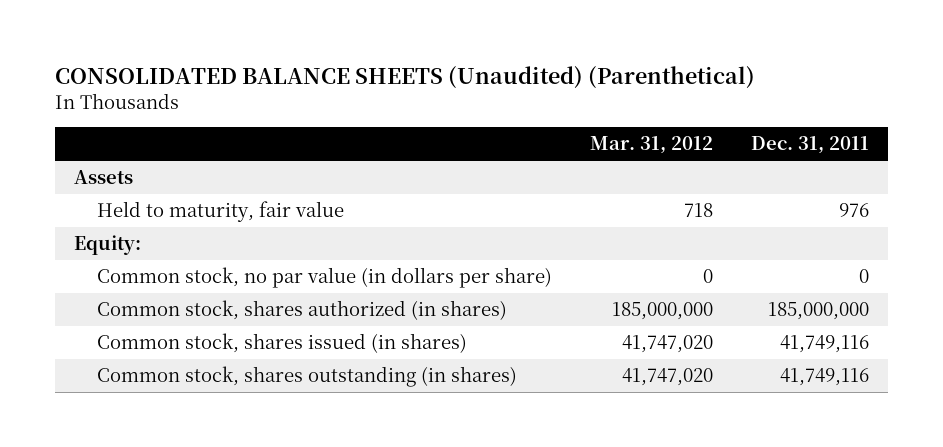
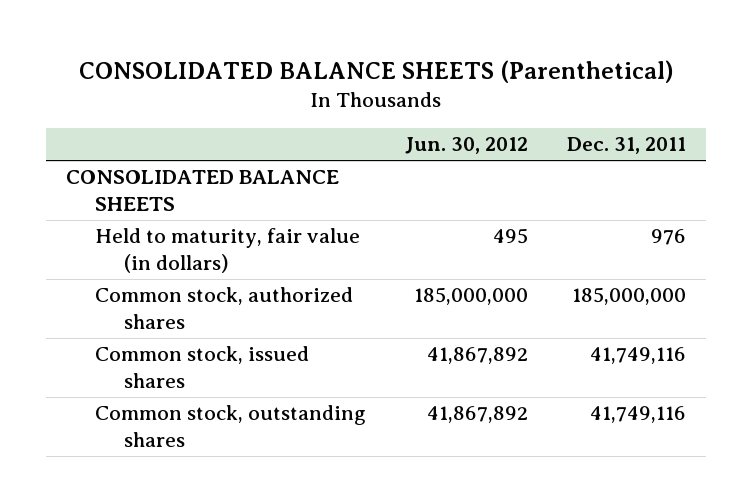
[54,65,755,89] CONSOLIDATED BALANCE SHEETS (Unaudited) (Parenthetical) -> [79,59,675,83] CONSOLIDATED BALANCE SHEETS (Parenthetical)
[590,136,714,155] Mar. 31, 2012 -> none
none -> [405,137,529,155] Jun. 30, 2012
[73,170,133,185] Assets -> none
[73,235,141,256] Equity: -> none
[96,267,552,289] Common stock, no par value (in dollars per share) -> none
none -> [66,170,340,212] CONSOLIDATED BALANCE SHEETS
[96,201,344,223] Held to maturity, fair value -> [95,228,361,274] Held to maturity, fair value (in dollars)
[96,300,507,321] Common stock, shares authorized (in shares) -> [95,287,354,330] Common stock, authorized shares
[96,333,467,354] Common stock, shares issued (in shares) -> [95,346,310,389] Common stock, issued shares
[96,366,517,388] Common stock, shares outstanding (in shares) -> [95,405,367,448] Common stock, outstanding shares

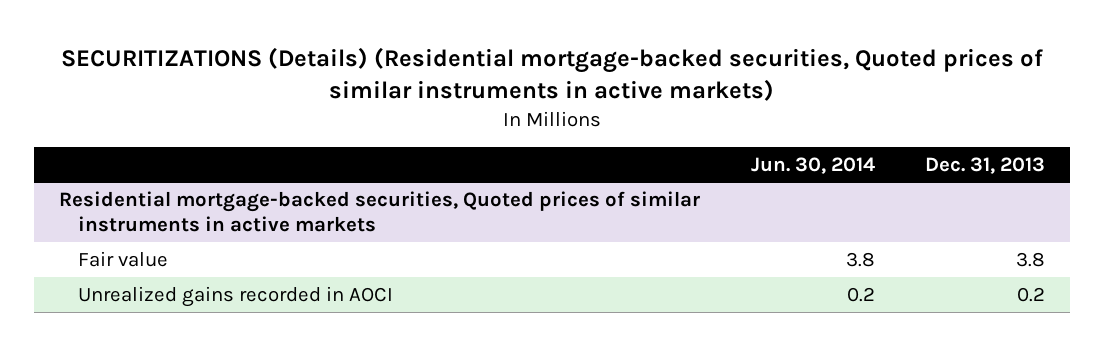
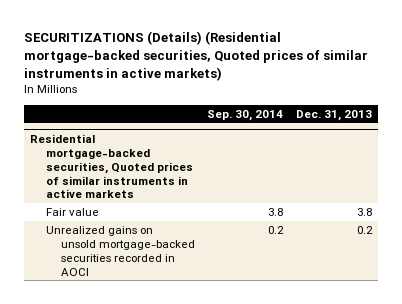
[750,156,875,174] Jun. 30, 2014 -> none
none -> [207,109,284,121] Sep. 30, 2014
[78,285,394,307] Unrealized gains recorded in AOCI -> [45,225,195,276] Unrealized gains on unsold mortgage-backed securities recorded in AOCI

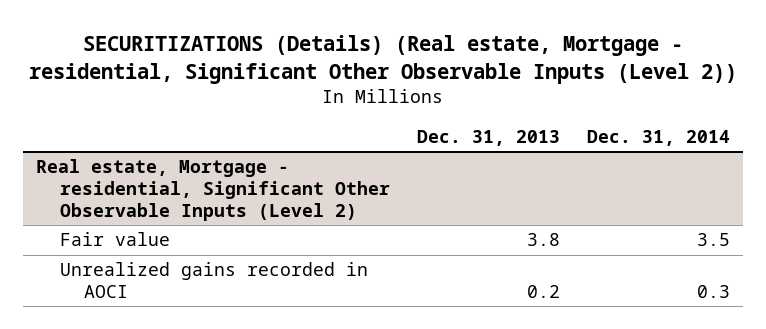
[24,30,369,81] SECURITIZATIONS (Details) (Residential mortgage-backed securities, Quoted prices of similar instruments in active markets) -> [28,34,737,84] SECURITIZATIONS (Details) (Real estate, Mortgage - residential, Significant Other Observable Inputs (Level 2))
[207,109,284,121] Sep. 30, 2014 -> none
none -> [586,129,730,146] Dec. 31, 2014
[30,133,193,199] Residential mortgage-backed securities, Quoted prices of similar instruments in active markets -> none
none -> [36,159,391,221] Real estate, Mortgage - residential, Significant Other Observable Inputs (Level 2)
[45,225,195,276] Unrealized gains on unsold mortgage-backed securities recorded in AOCI -> [60,262,369,299] Unrealized gains recorded in AOCI

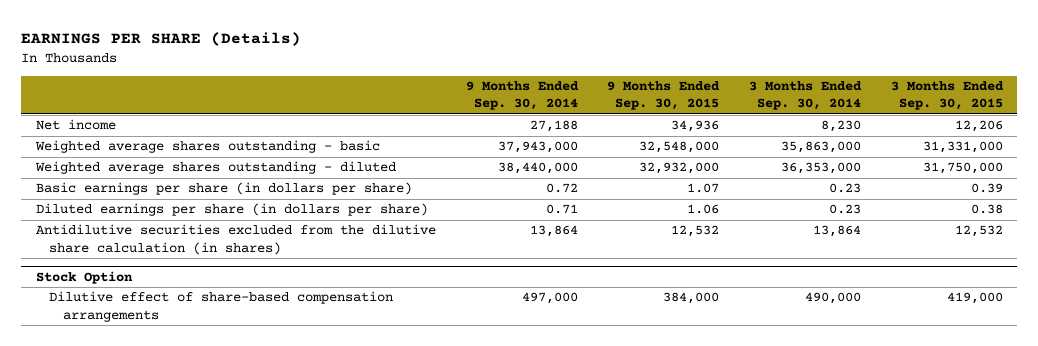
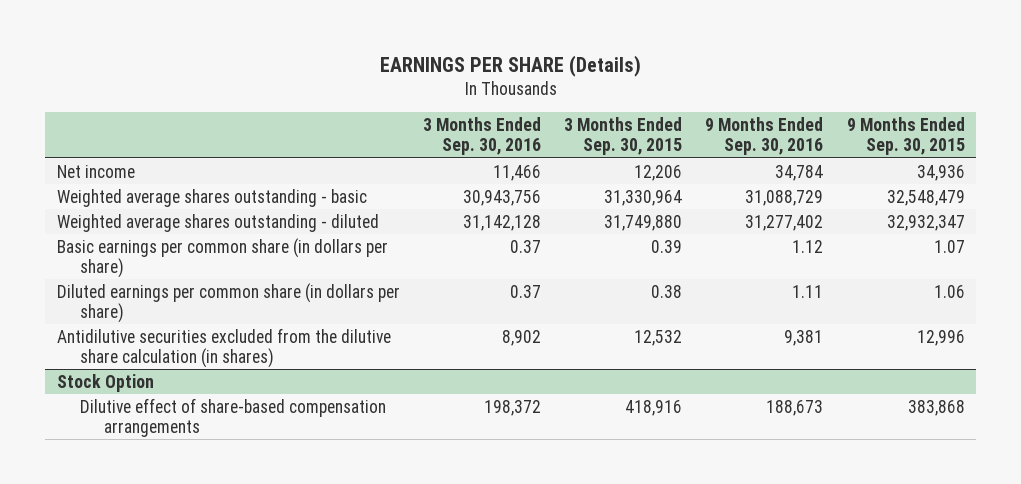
[465,81,579,111] 9 Months Ended Sep. 30, 2014 -> none
[748,81,862,111] 3 Months Ended Sep. 30, 2014 -> none
none -> [422,116,541,156] 3 Months Ended Sep. 30, 2016
none -> [705,116,824,156] 9 Months Ended Sep. 30, 2016
[639,141,720,154] 32,548,000 -> [886,189,965,206] 32,548,479
[922,141,1003,154] 31,331,000 -> [604,189,683,206] 31,330,964
[639,162,720,175] 32,932,000 -> [886,214,965,231] 32,932,347
[922,162,1003,175] 31,750,000 -> [604,214,683,231] 31,749,880
[35,182,412,196] Basic earnings per share (in dollars per share) -> [56,237,388,279] Basic earnings per common share (in dollars per share)
[35,203,428,217] Diluted earnings per share (in dollars per share) -> [56,282,400,324] Diluted earnings per common share (in dollars per share)
[671,225,720,238] 12,532 -> [916,329,965,346] 12,996
[663,292,720,305] 384,000 -> [907,399,965,416] 383,868
[946,292,1003,305] 419,000 -> [625,399,683,416] 418,916

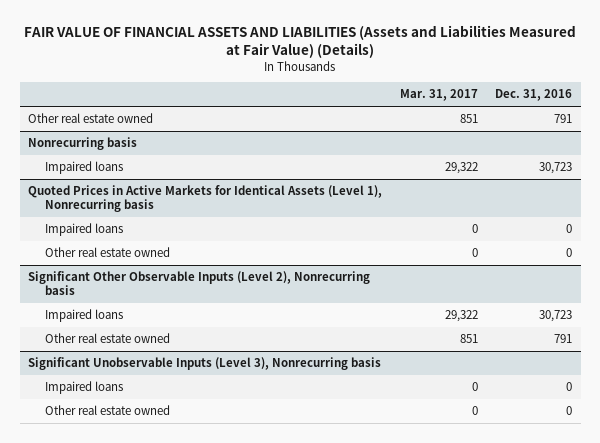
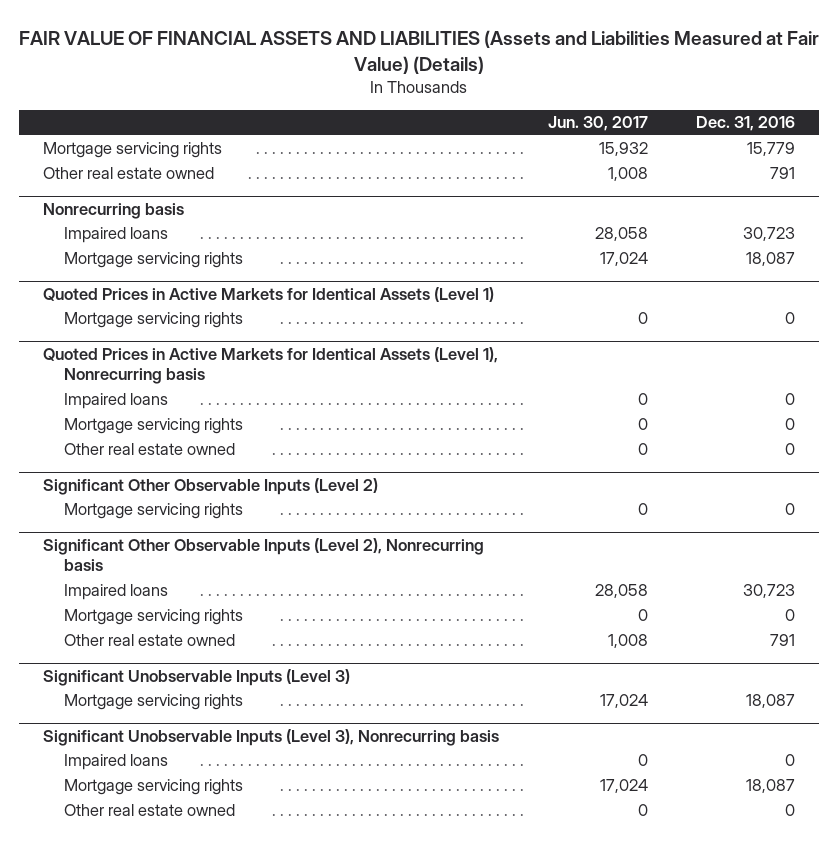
[399,89,478,102] Mar. 31, 2017 -> none
none -> [547,116,648,132] Jun. 30, 2017
none -> [43,142,223,159] Mortgage servicing rights
none -> [64,252,244,269] Mortgage servicing rights
none -> [43,286,495,302] Quoted Prices in Active Markets for Identical Assets (Level 1)
none -> [64,312,244,329] Mortgage servicing rights
none -> [64,418,244,435] Mortgage servicing rights
none -> [43,477,379,495] Significant Other Observable Inputs (Level 2)
none -> [64,503,244,520] Mortgage servicing rights
none -> [64,609,244,626] Mortgage servicing rights
none -> [43,668,351,686] Significant Unobservable Inputs (Level 3)
none -> [64,694,244,711] Mortgage servicing rights
none -> [64,779,244,796] Mortgage servicing rights

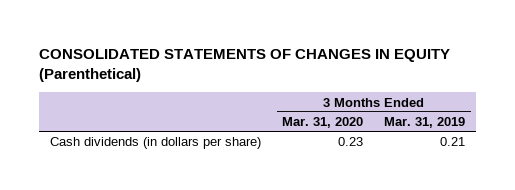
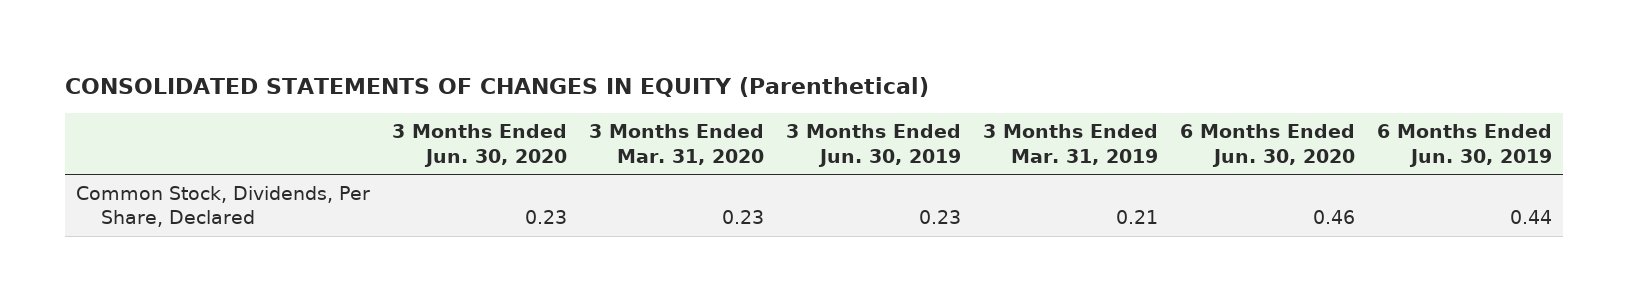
none -> [391,124,567,167] 3 Months Ended Jun. 30, 2020
none -> [785,124,961,167] 3 Months Ended Jun. 30, 2019
none -> [1179,124,1355,167] 6 Months Ended Jun. 30, 2020
none -> [1376,124,1552,167] 6 Months Ended Jun. 30, 2019
[49,137,261,150] Cash dividends (in dollars per share) -> [76,186,371,228] Common Stock, Dividends, Per Share, Declared

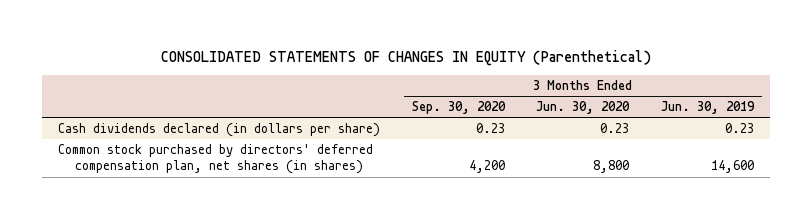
[588,124,764,165] 3 Months Ended Mar. 31, 2020 -> none
[982,124,1158,165] 3 Months Ended Mar. 31, 2019 -> none
[1179,124,1355,167] 6 Months Ended Jun. 30, 2020 -> none
[1376,124,1552,167] 6 Months Ended Jun. 30, 2019 -> none
none -> [411,101,506,115] Sep. 30, 2020
[76,186,371,228] Common Stock, Dividends, Per Share, Declared -> [57,123,380,138] Cash dividends declared (in dollars per share)
none -> [57,144,373,175] Common stock purchased by directors' deferred compensation plan, net shares (in shares)

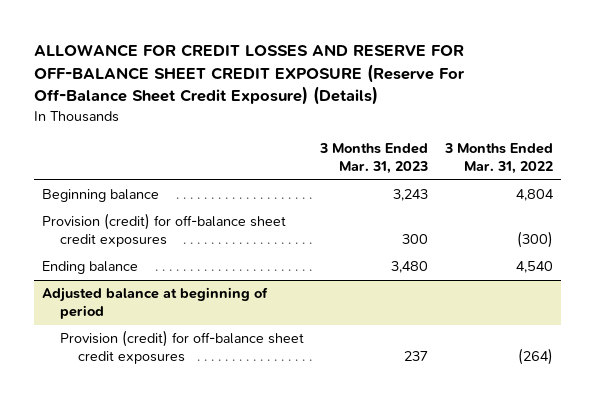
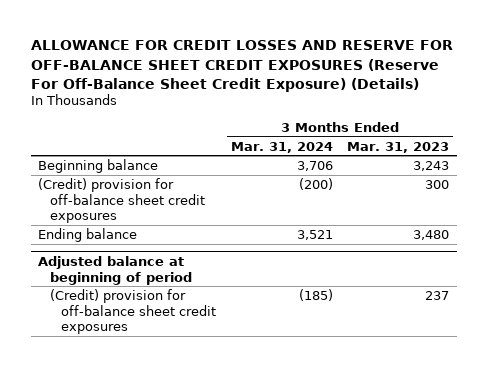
[33,44,465,106] ALLOWANCE FOR CREDIT LOSSES AND RESERVE FOR OFF-BALANCE SHEET CREDIT EXPOSURE (Reserve For Off-Balance Sheet Credit Exposure) (Details) -> [31,40,454,92] ALLOWANCE FOR CREDIT LOSSES AND RESERVE FOR OFF-BALANCE SHEET CREDIT EXPOSURES (Reserve For Off-Balance Sheet Credit Exposure) (Details)
[444,143,554,175] 3 Months Ended Mar. 31, 2022 -> none
none -> [230,141,333,153] Mar. 31, 2024
[42,213,287,248] Provision (credit) for off-balance sheet credit exposures -> [38,177,205,224] (Credit) provision for off-balance sheet credit exposures
[59,330,304,365] Provision (credit) for off-balance sheet credit exposures -> [49,288,217,335] (Credit) provision for off-balance sheet credit exposures

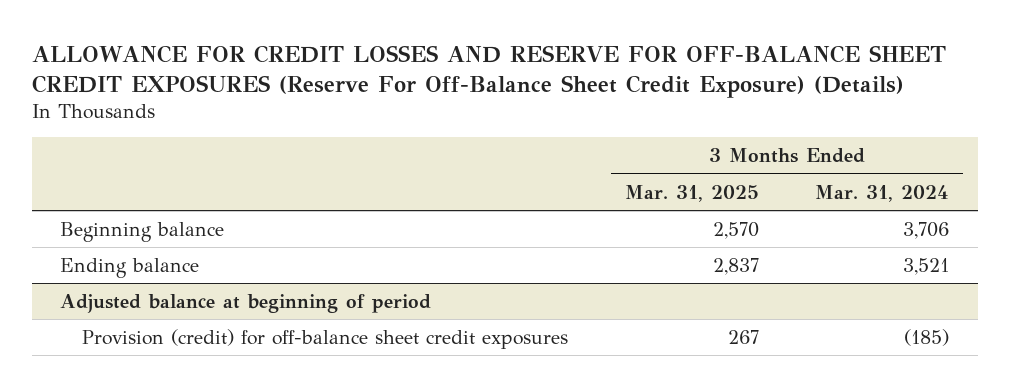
[347,141,450,153] Mar. 31, 2023 -> none
none -> [624,184,759,202] Mar. 31, 2025
[38,177,205,224] (Credit) provision for off-balance sheet credit exposures -> none
[49,288,217,335] (Credit) provision for off-balance sheet credit exposures -> [82,328,569,349] Provision (credit) for off-balance sheet credit exposures

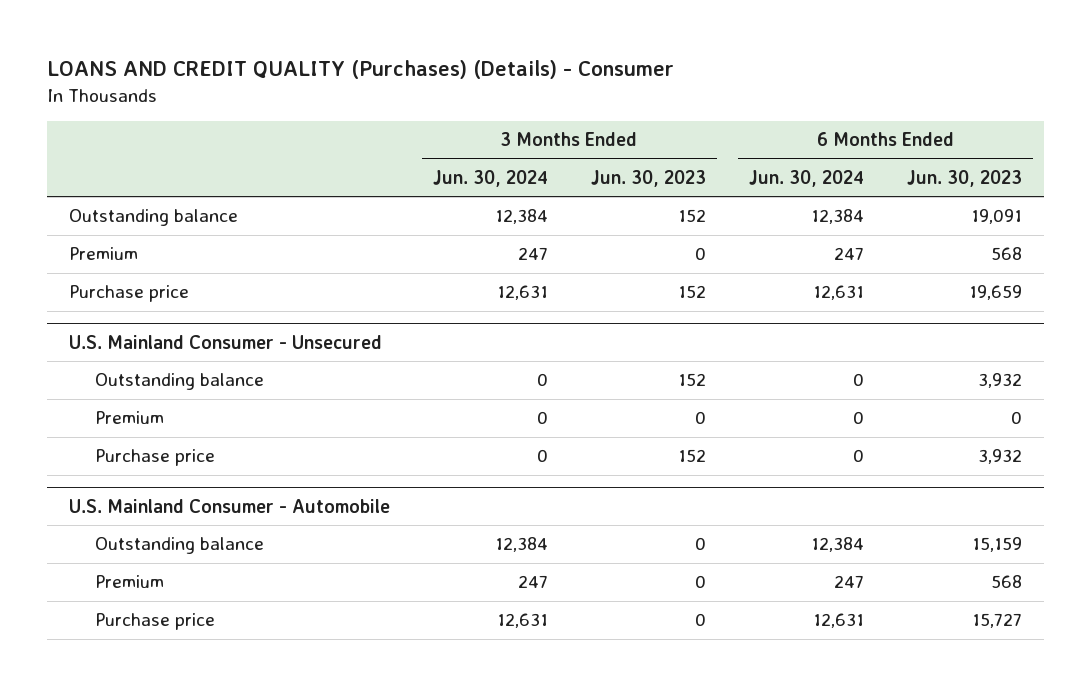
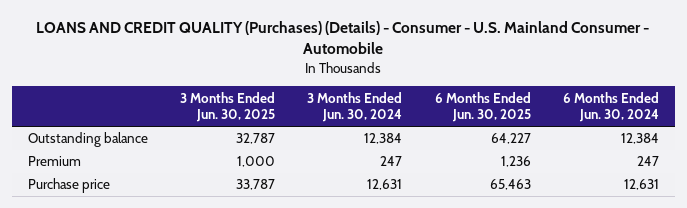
[47,60,675,80] LOANS AND CREDIT QUALITY (Purchases) (Details) - Consumer -> [36,21,650,55] LOANS AND CREDIT QUALITY (Purchases) (Details) - Consumer - U.S. Mainland Consumer - Automobile
[590,169,706,187] Jun. 30, 2023 -> none
[907,169,1023,187] Jun. 30, 2023 -> none
none -> [180,91,276,123] 3 Months Ended Jun. 30, 2025
none -> [434,91,531,123] 6 Months Ended Jun. 30, 2025
[68,334,382,349] U.S. Mainland Consumer - Unsecured -> none
[95,373,265,391] Outstanding balance -> none
[95,411,165,425] Premium -> none
[95,449,216,467] Purchase price -> none
[68,498,390,513] U.S. Mainland Consumer - Automobile -> none
[95,537,265,555] Outstanding balance -> none
[95,575,165,589] Premium -> none
[95,613,216,631] Purchase price -> none

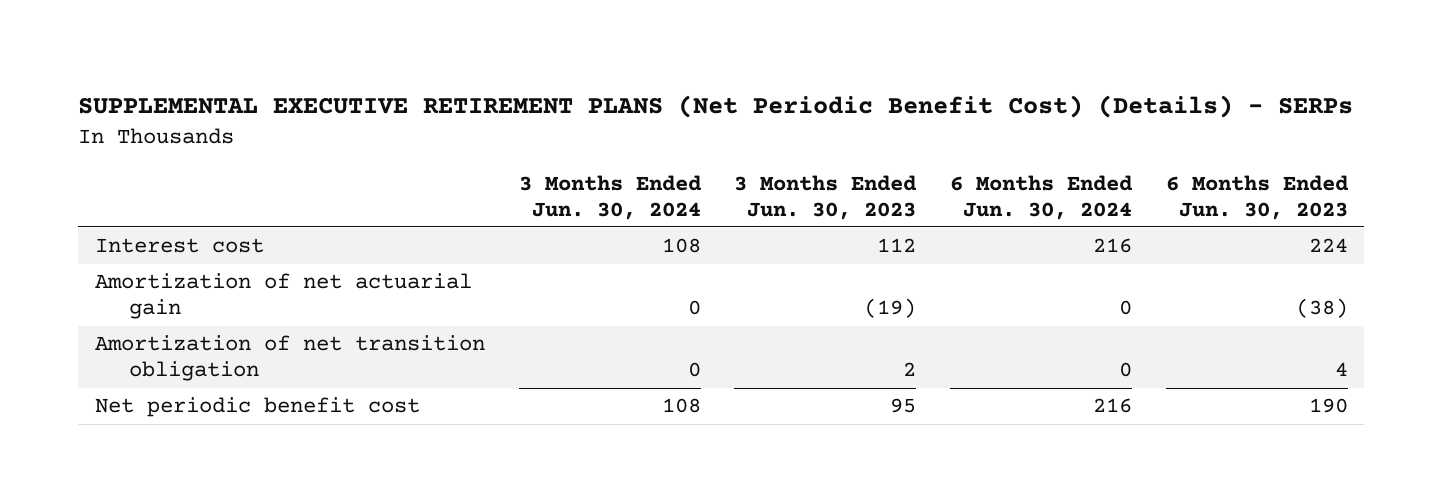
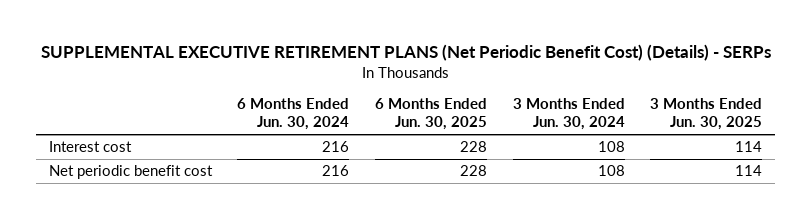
[734,174,918,220] 3 Months Ended Jun. 30, 2023 -> none
[1165,174,1349,220] 6 Months Ended Jun. 30, 2023 -> none
none -> [375,98,488,131] 6 Months Ended Jun. 30, 2025
none -> [650,98,763,131] 3 Months Ended Jun. 30, 2025
[94,273,472,320] Amortization of net actuarial gain -> none
[94,335,485,382] Amortization of net transition obligation -> none

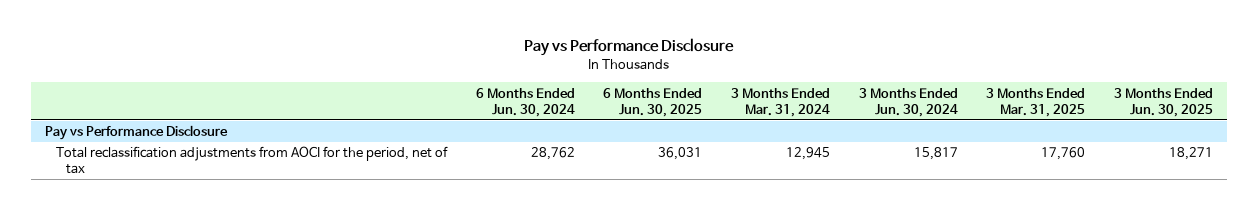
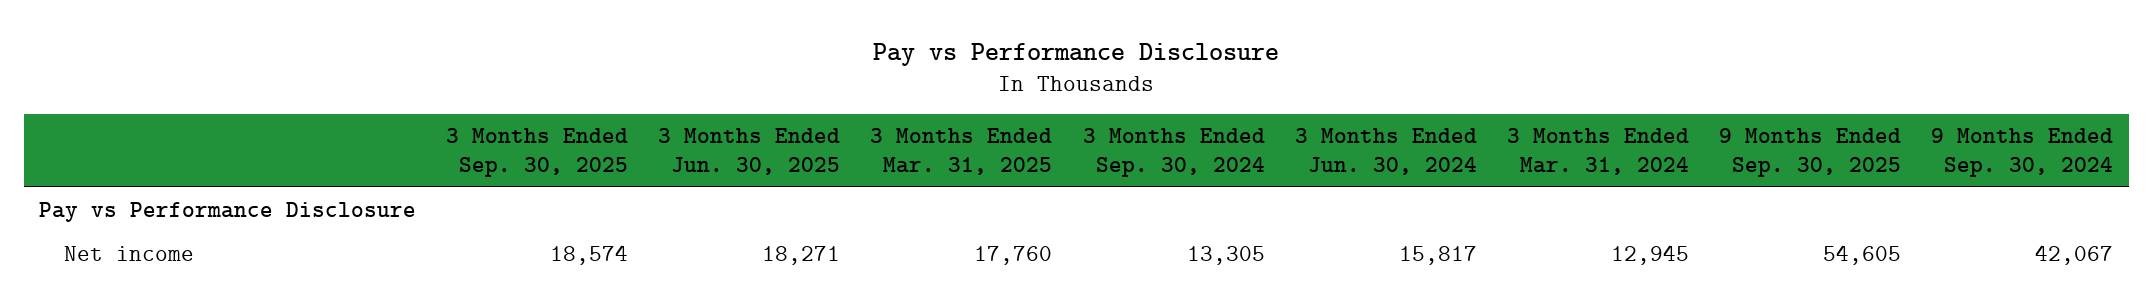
[475,87,575,117] 6 Months Ended Jun. 30, 2024 -> none
[603,87,703,117] 6 Months Ended Jun. 30, 2025 -> none
none -> [445,128,628,178] 3 Months Ended Sep. 30, 2025
none -> [1082,128,1265,178] 3 Months Ended Sep. 30, 2024
none -> [1719,128,1902,178] 9 Months Ended Sep. 30, 2025
none -> [1931,128,2114,178] 9 Months Ended Sep. 30, 2024
[55,146,448,175] Total reclassification adjustments from AOCI for the period, net of tax -> [63,246,194,262] Net income

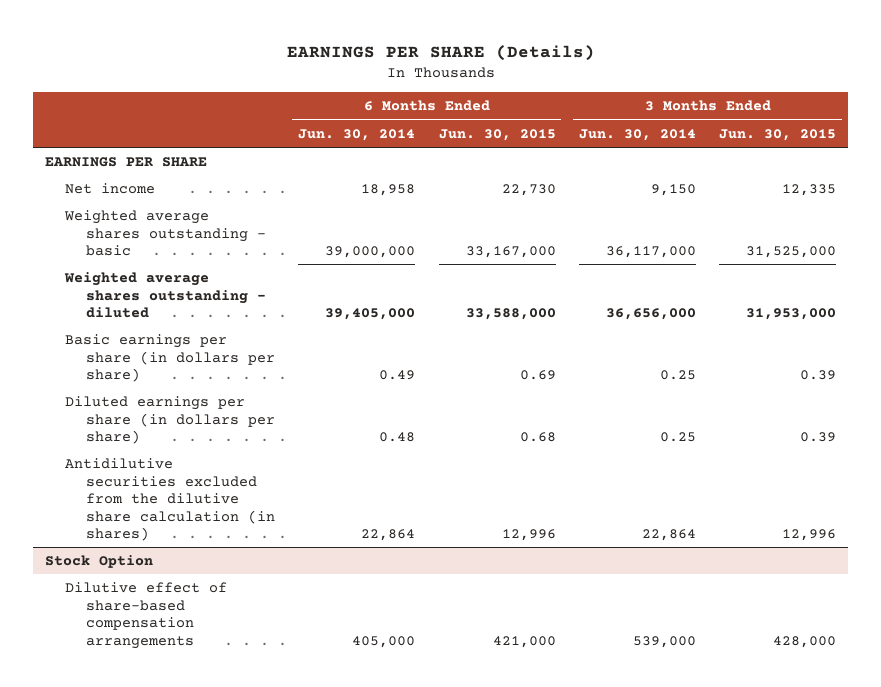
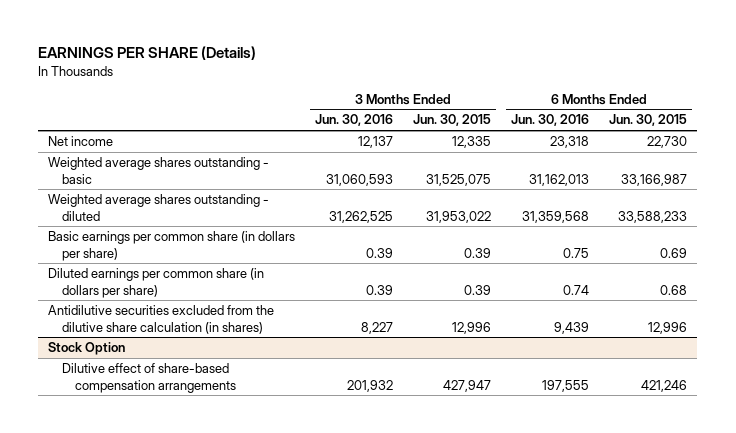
[298,128,416,141] Jun. 30, 2014 -> none
[578,128,696,141] Jun. 30, 2014 -> none
none -> [315,114,394,127] Jun. 30, 2016
none -> [511,114,590,127] Jun. 30, 2016
[45,157,208,168] EARNINGS PER SHARE -> none
[465,246,556,259] 33,167,000 -> [621,173,688,186] 33,166,987
[746,246,837,259] 31,525,000 -> [426,173,492,186] 31,525,075
[465,308,556,321] 33,588,000 -> [618,210,688,223] 33,588,233
[746,308,837,321] 31,953,000 -> [426,210,492,223] 31,953,022
[65,334,275,383] Basic earnings per share (in dollars per share) -> [48,231,296,261] Basic earnings per common share (in dollars per share)
[65,396,275,445] Diluted earnings per share (in dollars per share) -> [48,268,265,298] Diluted earnings per common share (in dollars per share)
[492,635,556,648] 421,000 -> [641,379,688,392] 421,246
[773,635,837,648] 428,000 -> [443,379,492,392] 427,947

